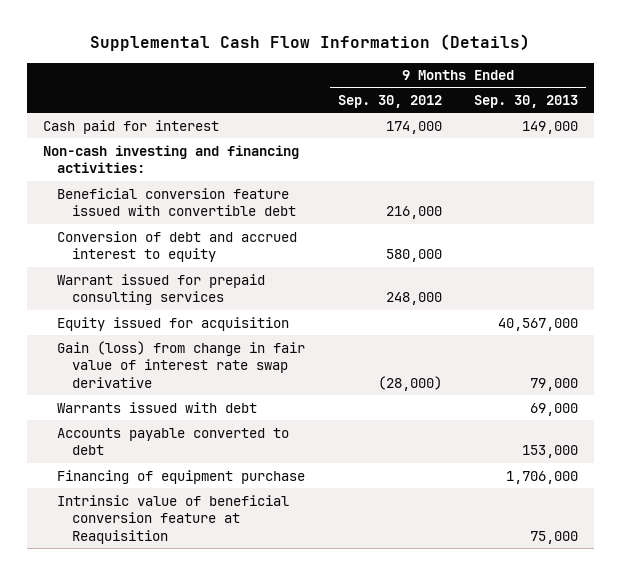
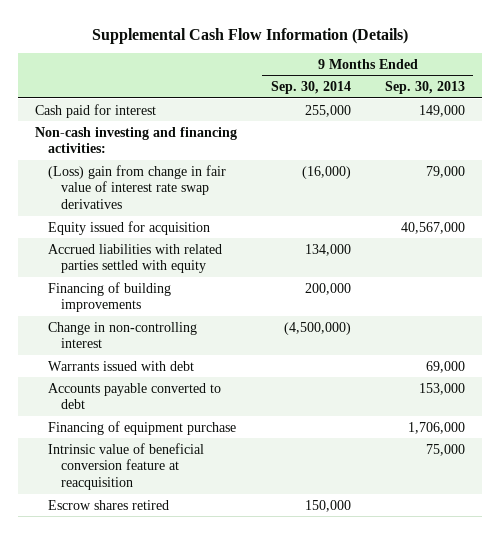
[337,94,442,108] Sep. 30, 2012 -> none
none -> [270,81,351,95] Sep. 30, 2014
[57,187,296,217] Beneficial conversion feature issued with convertible debt -> none
[57,230,298,263] Conversion of debt and accrued interest to equity -> none
[57,273,266,306] Warrant issued for prepaid consulting services -> none
none -> [48,164,227,210] (Loss) gain from change in fair value of interest rate swap derivatives
[57,340,306,389] Gain (loss) from change in fair value of interest rate swap derivative -> none
none -> [48,243,223,274] Accrued liabilities with related parties settled with equity
none -> [48,281,172,313] Financing of building improvements
none -> [48,321,198,349] Change in non-controlling interest
[57,494,290,545] Intrinsic value of beneficial conversion feature at Reaquisition -> [48,442,205,491] Intrinsic value of beneficial conversion feature at reacquisition
none -> [48,499,170,510] Escrow shares retired

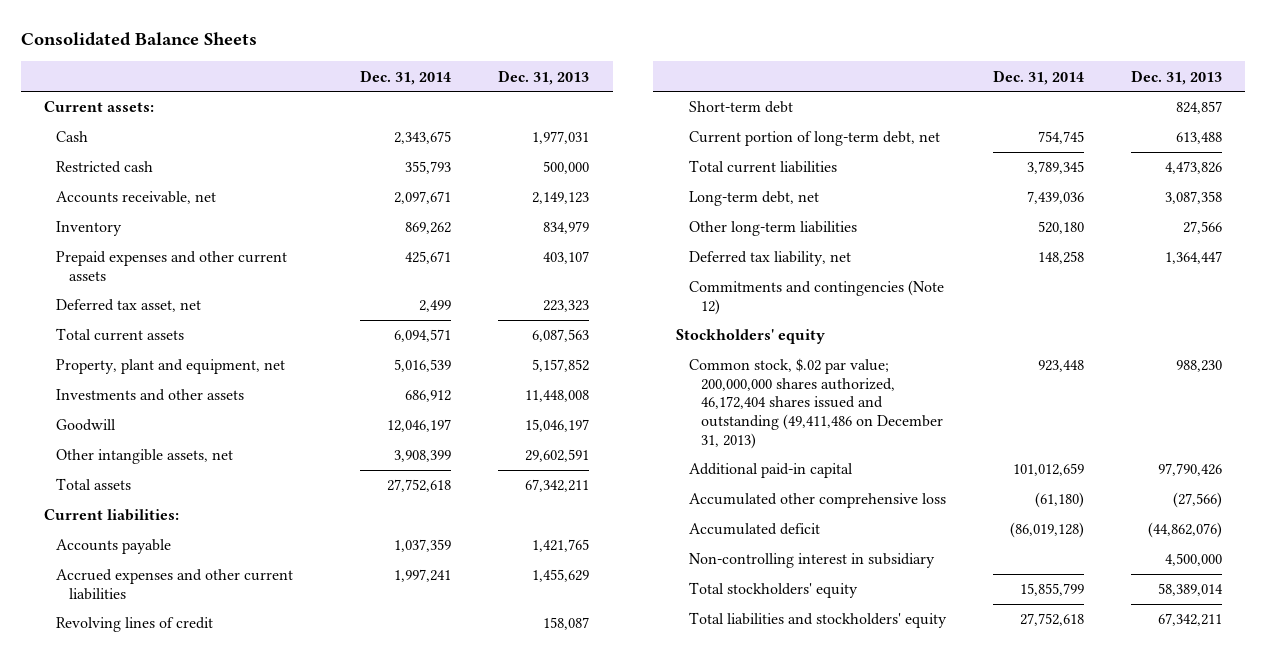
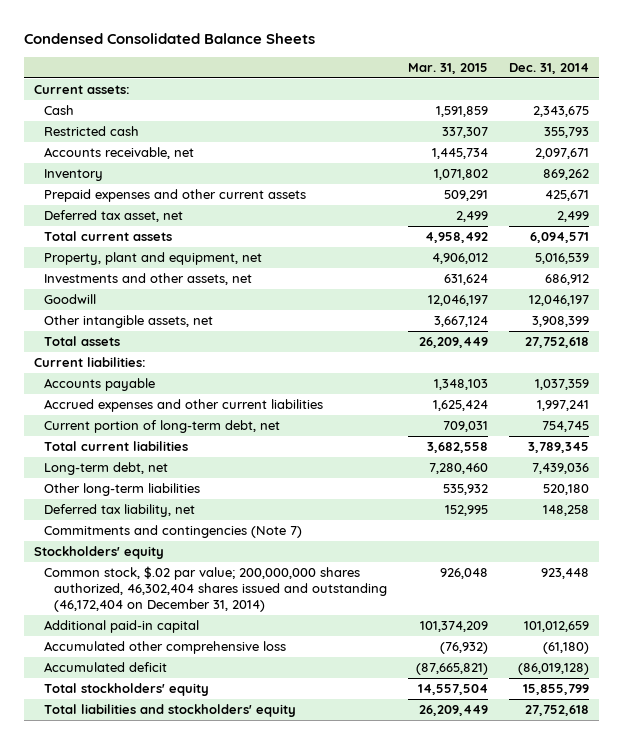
[20,32,257,47] Consolidated Balance Sheets -> [23,32,315,44] Condensed Consolidated Balance Sheets
[498,69,590,85] Dec. 31, 2013 -> none
none -> [407,62,488,74] Mar. 31, 2015
[56,389,245,402] Investments and other assets -> [44,273,253,286] Investments and other assets, net
[56,617,214,633] Revolving lines of credit -> none
[688,101,793,114] Short-term debt -> none
[688,280,944,315] Commitments and contingencies (Note 12) -> [44,525,303,539] Commitments and contingencies (Note 7)
[688,358,944,449] Common stock, $.02 par value; 200,000,000 shares authorized, 46,172,404 shares issued and outstanding (49,411,486 on December 31, 2013) -> [44,566,387,613] Common stock, $.02 par value; 200,000,000 shares authorized, 46,302,404 shares issued and outstanding (46,172,404 on December 31, 2014)
[688,553,935,569] Non-controlling interest in subsidiary -> none

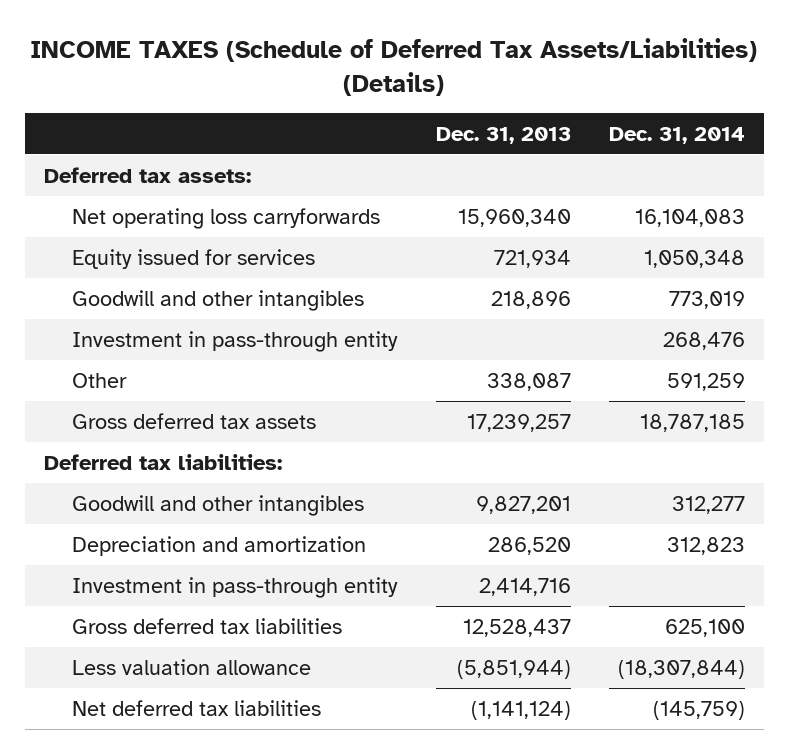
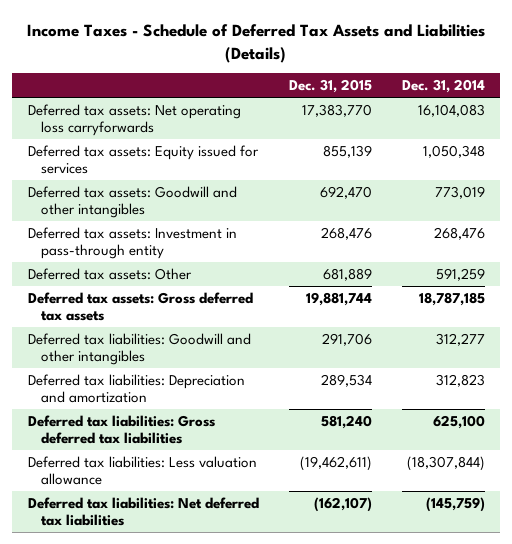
[30,38,758,96] INCOME TAXES (Schedule of Deferred Tax Assets/Liabilities) (Details) -> [27,23,486,63] Income Taxes - Schedule of Deferred Tax Assets and Liabilities (Details)
[435,126,571,144] Dec. 31, 2013 -> none
none -> [288,79,372,94] Dec. 31, 2015
[44,166,252,183] Deferred tax assets: -> none
[44,453,283,470] Deferred tax liabilities: -> none
[72,576,399,598] Investment in pass-through entity -> none
[72,207,381,229] Net operating loss carryforwards -> [27,103,241,137] Deferred tax assets: Net operating loss carryforwards
[72,248,316,269] Equity issued for services -> [27,144,259,175] Deferred tax assets: Equity issued for services
[72,289,365,311] Goodwill and other intangibles -> [27,185,237,219] Deferred tax assets: Goodwill and other intangibles
[72,330,399,352] Investment in pass-through entity -> [27,226,237,260] Deferred tax assets: Investment in pass-through entity
[72,372,128,388] Other -> [27,267,192,280] Deferred tax assets: Other
[72,412,317,429] Gross deferred tax assets -> [27,291,253,322] Deferred tax assets: Gross deferred tax assets
[72,494,365,516] Goodwill and other intangibles -> [27,332,251,366] Deferred tax liabilities: Goodwill and other intangibles
[72,535,367,556] Depreciation and amortization -> [27,373,245,404] Deferred tax liabilities: Depreciation and amortization
[72,617,343,634] Gross deferred tax liabilities -> [27,414,215,445] Deferred tax liabilities: Gross deferred tax liabilities
[72,658,312,675] Less valuation allowance -> [27,455,257,486] Deferred tax liabilities: Less valuation allowance
[72,699,322,716] Net deferred tax liabilities -> [27,496,259,527] Deferred tax liabilities: Net deferred tax liabilities

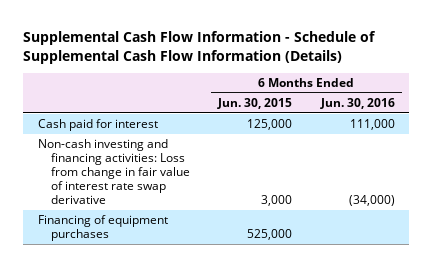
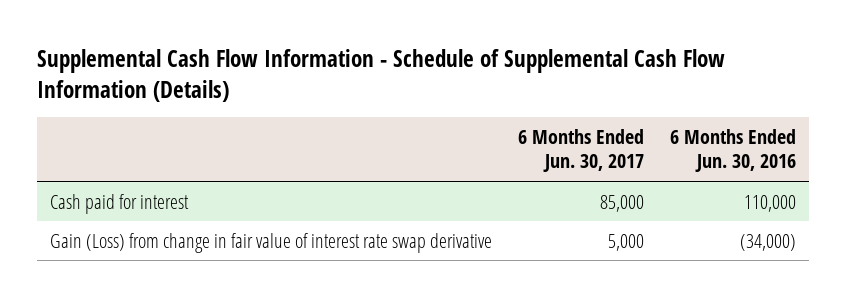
[217,97,293,109] Jun. 30, 2015 -> none
none -> [518,128,645,173] 6 Months Ended Jun. 30, 2017
[37,215,168,242] Financing of equipment purchases -> none
[349,119,395,131] 111,000 -> [744,194,797,212] 110,000
[37,139,190,205] Non-cash investing and financing activities: Loss from change in fair value of interest rate swap derivative -> [50,232,493,253] Gain (Loss) from change in fair value of interest rate swap derivative

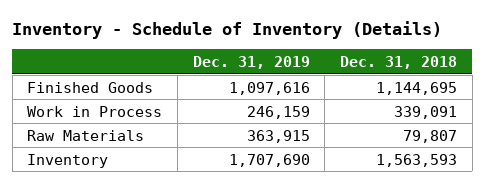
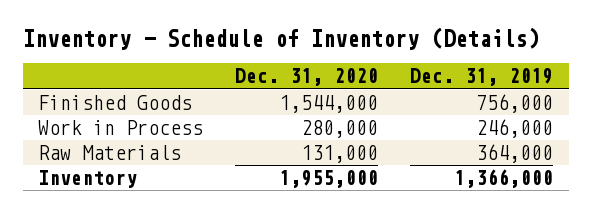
[340,55,458,69] Dec. 31, 2018 -> none
none -> [235,68,379,87] Dec. 31, 2020
[228,81,310,95] 1,097,616 -> [475,93,553,113] 756,000
[246,105,310,119] 246,159 -> [475,118,553,138] 246,000
[246,129,310,143] 363,915 -> [475,143,553,163] 364,000
[228,153,310,167] 1,707,690 -> [453,168,553,188] 1,366,000

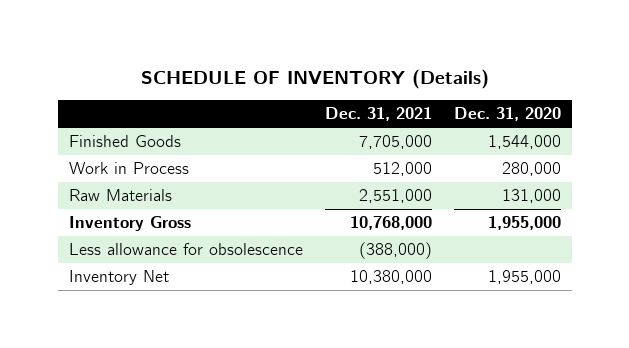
[22,27,539,51] Inventory - Schedule of Inventory (Details) -> [140,68,489,89] SCHEDULE OF INVENTORY (Details)
[409,68,553,87] Dec. 31, 2019 -> none
none -> [324,107,432,122] Dec. 31, 2021
none -> [68,216,191,232] Inventory Gross
none -> [68,243,303,256] Less allowance for obsolescence
[38,169,138,188] Inventory -> [68,270,169,286] Inventory Net

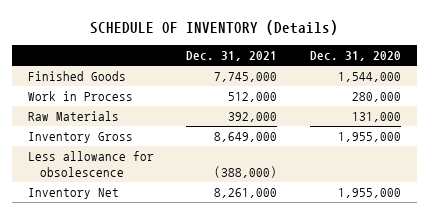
[358,135,432,150] 7,705,000 -> [214,72,278,83] 7,745,000
[358,189,432,204] 2,551,000 -> [228,112,278,123] 392,000
[349,216,432,231] 10,768,000 -> [214,132,278,143] 8,649,000
[349,270,432,285] 10,380,000 -> [214,188,278,199] 8,261,000

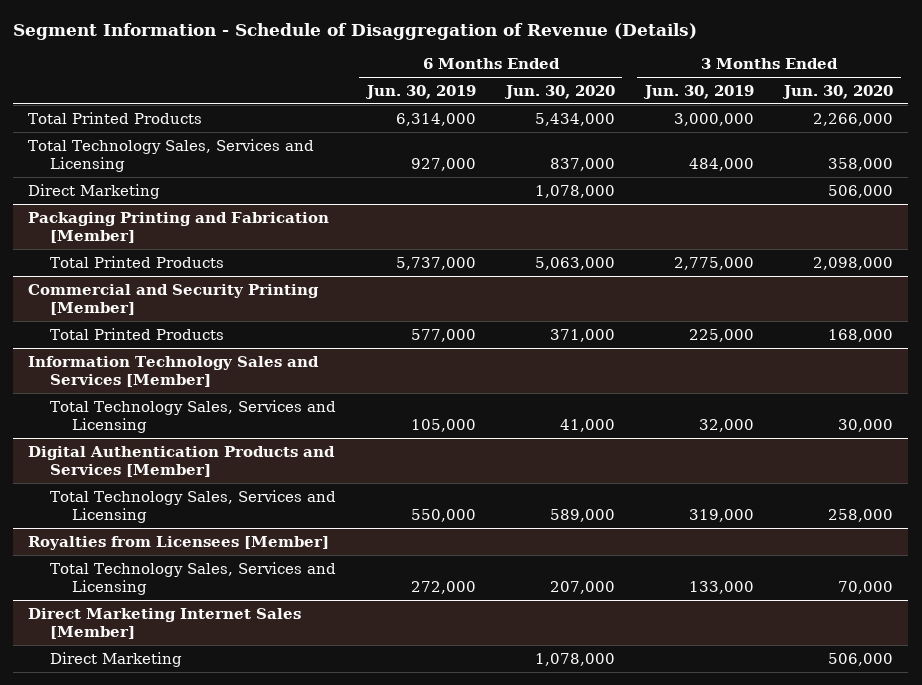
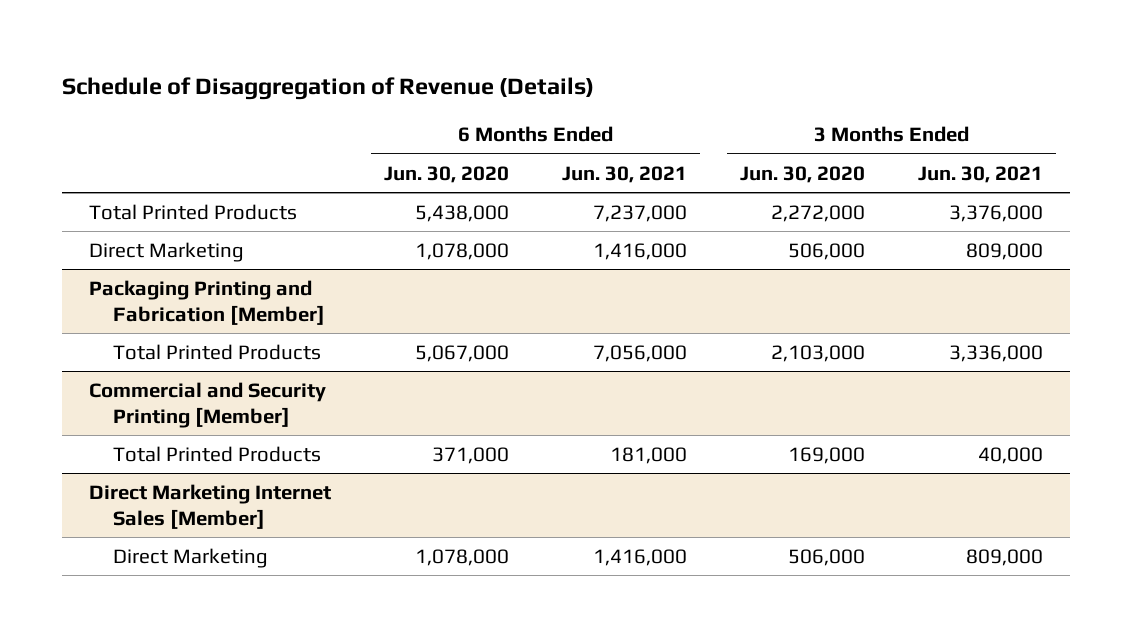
[13,22,698,40] Segment Information - Schedule of Disaggregation of Revenue (Details) -> [62,77,595,101] Schedule of Disaggregation of Revenue (Details)
[364,84,476,99] Jun. 30, 2019 -> none
[642,84,754,99] Jun. 30, 2019 -> none
none -> [562,165,688,183] Jun. 30, 2021
none -> [918,165,1044,183] Jun. 30, 2021
[28,138,315,172] Total Technology Sales, Services and Licensing -> none
[534,112,615,126] 5,434,000 -> [414,204,509,222] 5,438,000
[813,112,894,126] 2,266,000 -> [771,204,866,222] 2,272,000
[534,256,615,270] 5,063,000 -> [414,344,509,362] 5,067,000
[813,256,894,270] 2,098,000 -> [771,344,866,362] 2,103,000
[28,355,320,387] Information Technology Sales and Services [Member] -> none
[50,399,337,433] Total Technology Sales, Services and Licensing -> none
[28,445,336,477] Digital Authentication Products and Services [Member] -> none
[50,489,337,523] Total Technology Sales, Services and Licensing -> none
[28,535,330,550] Royalties from Licensees [Member] -> none
[50,561,337,595] Total Technology Sales, Services and Licensing -> none
[828,328,894,342] 168,000 -> [788,446,866,464] 169,000

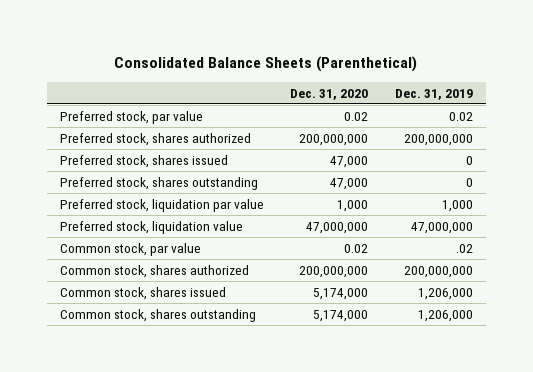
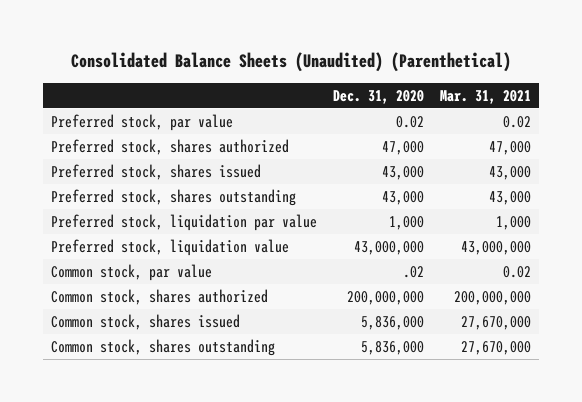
[114,56,418,73] Consolidated Balance Sheets (Parenthetical) -> [70,52,511,73] Consolidated Balance Sheets (Unaudited) (Parenthetical)
[394,88,473,100] Dec. 31, 2019 -> none
none -> [439,89,531,104] Mar. 31, 2021
[299,133,369,146] 200,000,000 -> [381,141,424,156] 47,000
[330,155,369,168] 47,000 -> [381,166,424,181] 43,000
[330,177,369,190] 47,000 -> [381,191,424,206] 43,000
[306,221,369,234] 47,000,000 -> [353,241,424,256] 43,000,000
[344,243,369,253] 0.02 -> [402,266,424,279] .02
[313,287,369,300] 5,174,000 -> [360,316,424,331] 5,836,000
[313,309,369,322] 5,174,000 -> [360,341,424,356] 5,836,000

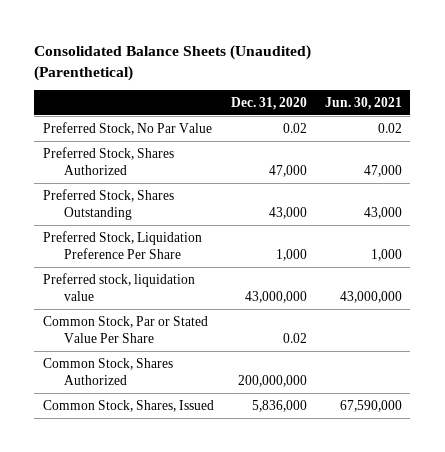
[439,89,531,104] Mar. 31, 2021 -> none
none -> [324,96,402,110] Jun. 30, 2021
[50,164,261,181] Preferred stock, shares issued -> none
[50,114,233,132] Preferred stock, par value -> [43,121,213,135] Preferred Stock, No Par Value
[50,139,289,156] Preferred stock, shares authorized -> [43,146,175,176] Preferred Stock, Shares Authorized
[50,189,296,207] Preferred stock, shares outstanding -> [43,188,175,221] Preferred Stock, Shares Outstanding
[50,214,317,232] Preferred stock, liquidation par value -> [43,230,203,260] Preferred Stock, Liquidation Preference Per Share
[50,339,275,357] Common stock, shares outstanding -> none
[50,264,212,282] Common stock, par value -> [43,315,209,344] Common Stock, Par or Stated Value Per Share
[402,266,424,279] .02 -> [283,333,308,344] 0.02
[50,289,268,306] Common stock, shares authorized -> [43,357,174,386] Common Stock, Shares Authorized
[50,314,240,331] Common stock, shares issued -> [43,399,215,412] Common Stock, Shares, Issued

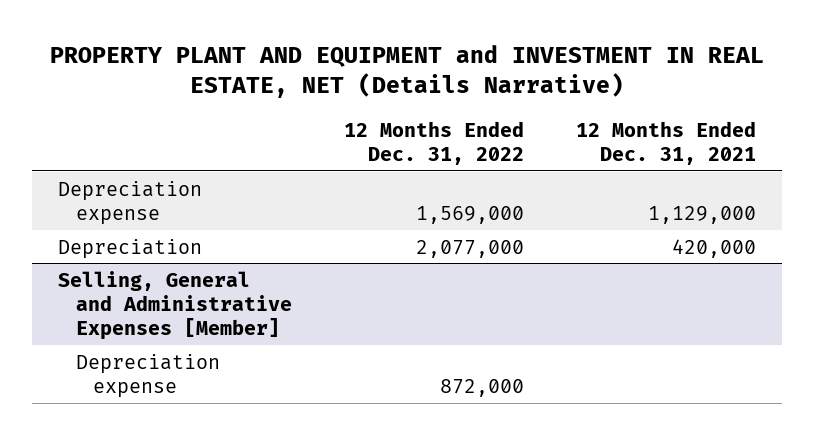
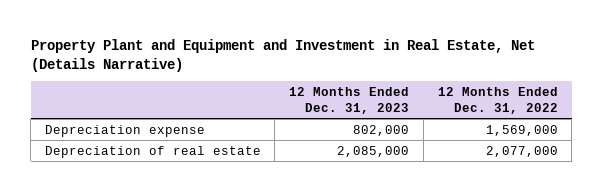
[50,44,765,99] PROPERTY PLANT AND EQUIPMENT and INVESTMENT IN REAL ESTATE, NET (Details Narrative) -> [30,38,535,72] Property Plant and Equipment and Investment in Real Estate, Net (Details Narrative)
[576,120,757,165] 12 Months Ended Dec. 31, 2021 -> none
none -> [289,86,410,114] 12 Months Ended Dec. 31, 2023
[58,270,292,341] Selling, General and Administrative Expenses [Member] -> none
[75,353,220,398] Depreciation expense -> none
[58,238,203,259] Depreciation -> [44,145,261,158] Depreciation of real estate

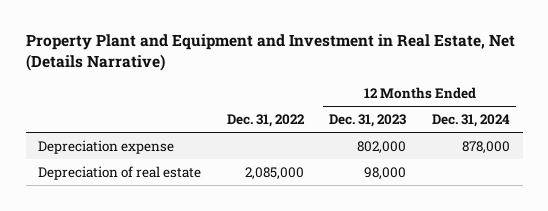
[437,86,558,114] 12 Months Ended Dec. 31, 2022 -> none
none -> [226,114,305,128] Dec. 31, 2022
none -> [431,114,510,128] Dec. 31, 2024
[337,145,410,157] 2,085,000 -> [364,166,407,180] 98,000

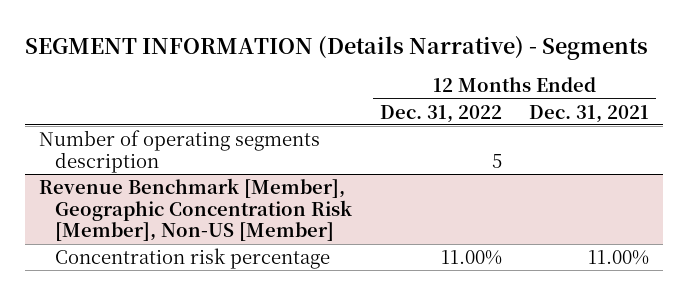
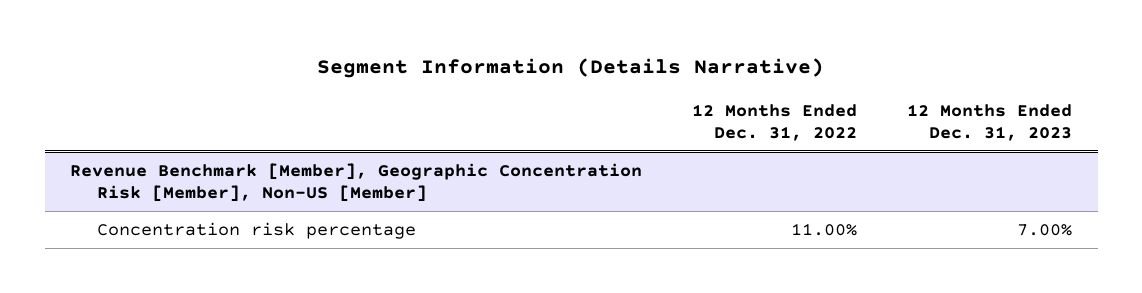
[25,35,649,60] SEGMENT INFORMATION (Details Narrative) - Segments -> [317,58,825,79] Segment Information (Details Narrative)
[529,104,650,123] Dec. 31, 2021 -> none
none -> [907,103,1073,141] 12 Months Ended Dec. 31, 2023
[38,129,320,173] Number of operating segments description -> none

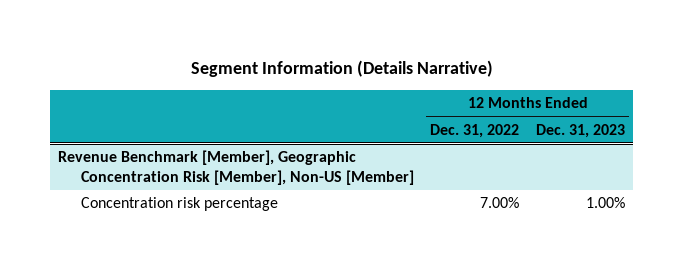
[791,222,858,236] 11.00% -> [480,197,520,209] 7.00%
[1017,223,1073,236] 7.00% -> [585,197,625,209] 1.00%

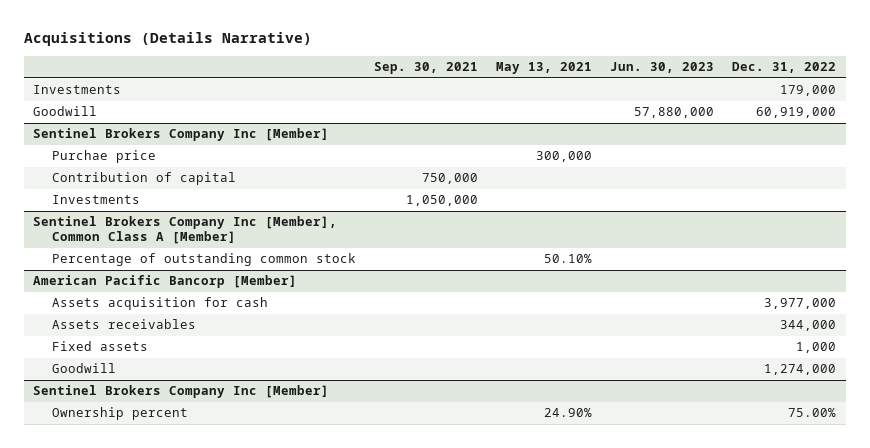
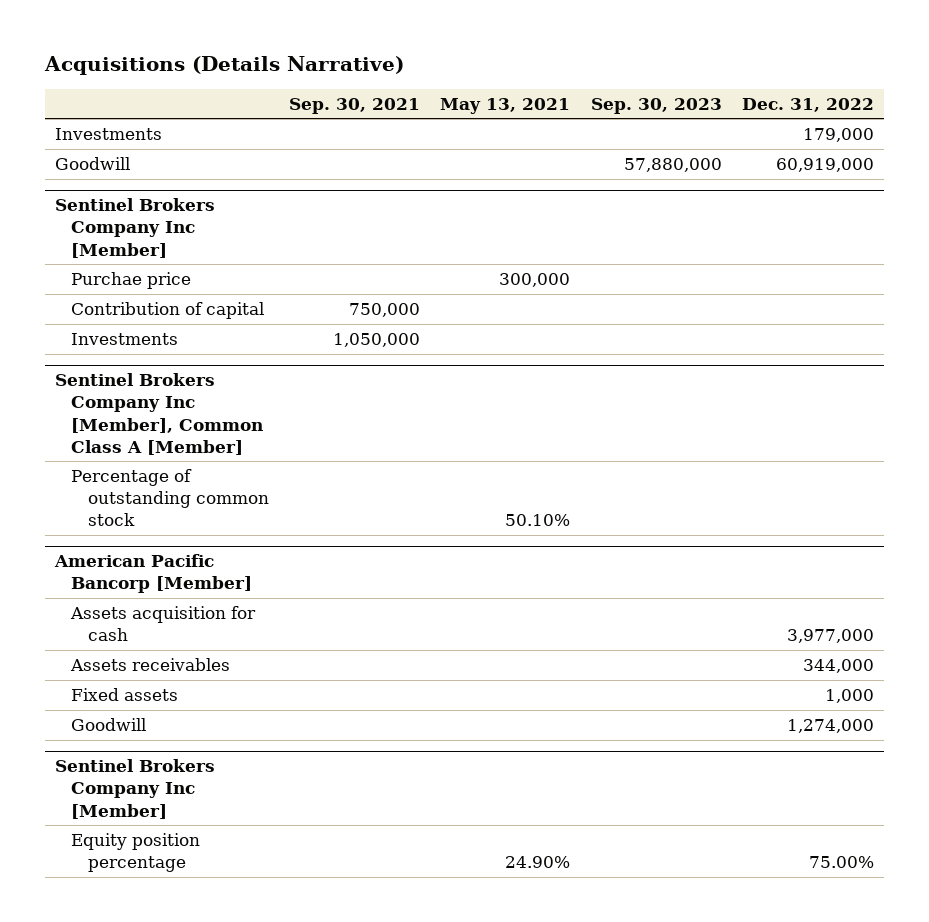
[610,62,715,74] Jun. 30, 2023 -> none
none -> [590,97,722,114] Sep. 30, 2023
[51,407,188,421] Ownership percent -> [71,833,201,873] Equity position percentage

